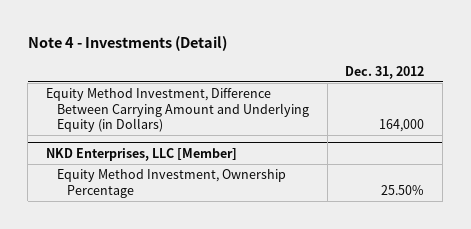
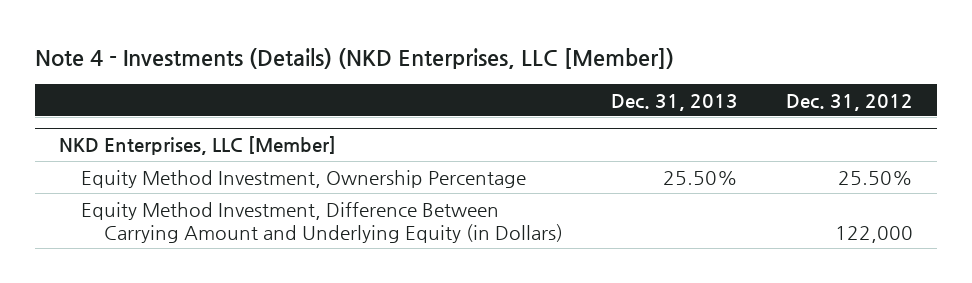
[27,35,227,51] Note 4 - Investments (Detail) -> [35,47,675,69] Note 4 - Investments (Details) (NKD Enterprises, LLC [Member])
none -> [610,93,738,111] Dec. 31, 2013
[46,88,309,132] Equity Method Investment, Difference Between Carrying Amount and Underlying Equity (in Dollars) -> none
none -> [81,201,563,244] Equity Method Investment, Difference Between Carrying Amount and Underlying Equity (in Dollars)

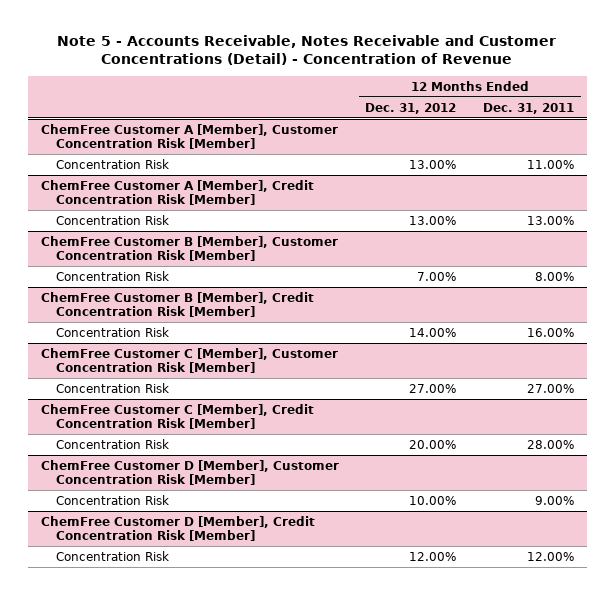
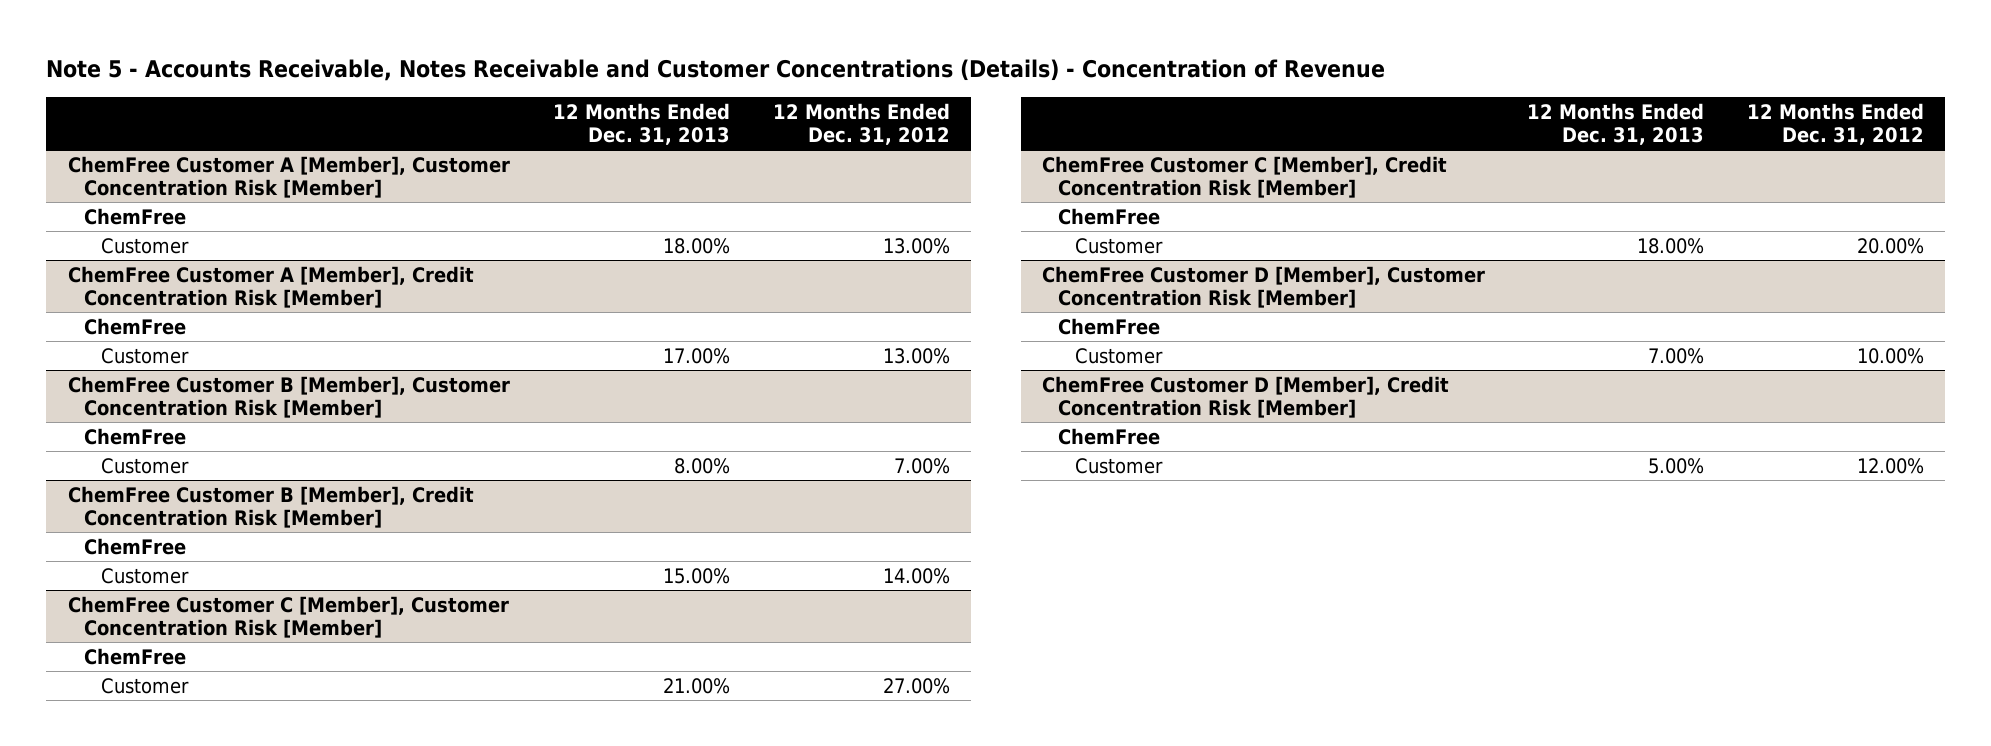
[57,34,557,66] Note 5 - Accounts Receivable, Notes Receivable and Customer Concentrations (Detail) - Concentration of Revenue -> [46,59,1386,82] Note 5 - Accounts Receivable, Notes Receivable and Customer Concentrations (Details) - Concentration of Revenue
[482,102,574,114] Dec. 31, 2011 -> none
none -> [553,102,731,146] 12 Months Ended Dec. 31, 2013
none -> [84,207,187,225] ChemFree
[55,158,169,169] Concentration Risk -> [100,237,189,254] Customer
none -> [84,317,187,335] ChemFree
[55,214,169,225] Concentration Risk -> [100,347,189,364] Customer
none -> [84,427,187,445] ChemFree
[55,270,169,281] Concentration Risk -> [100,457,189,474] Customer
none -> [84,537,187,555] ChemFree
[55,326,169,337] Concentration Risk -> [100,567,189,584] Customer
none -> [84,647,187,665] ChemFree
[55,382,169,393] Concentration Risk -> [100,677,189,694] Customer
none -> [1058,207,1161,225] ChemFree
[55,438,169,449] Concentration Risk -> [1074,237,1163,254] Customer
none -> [1058,317,1161,335] ChemFree
[55,494,169,505] Concentration Risk -> [1074,347,1163,364] Customer
none -> [1058,427,1161,445] ChemFree
[55,550,169,561] Concentration Risk -> [1074,457,1163,474] Customer

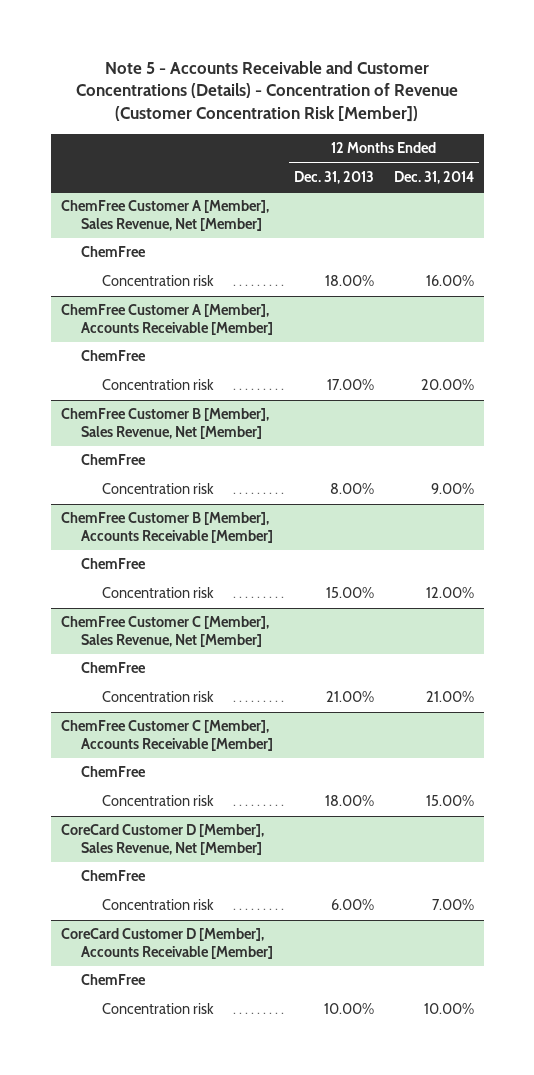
[46,59,1386,82] Note 5 - Accounts Receivable, Notes Receivable and Customer Concentrations (Details) - Concentration of Revenue -> [76,60,459,123] Note 5 - Accounts Receivable and Customer Concentrations (Details) - Concentration of Revenue (Customer Concentration Risk [Member])
[772,102,950,146] 12 Months Ended Dec. 31, 2012 -> none
none -> [393,170,474,184] Dec. 31, 2014
[67,155,510,198] ChemFree Customer A [Member], Customer Concentration Risk [Member] -> none
none -> [60,200,269,232] ChemFree Customer A [Member], Sales Revenue, Net [Member]
[67,265,474,308] ChemFree Customer A [Member], Credit Concentration Risk [Member] -> none
[100,237,189,254] Customer -> [102,275,215,287] Concentration risk
none -> [60,304,274,336] ChemFree Customer A [Member], Accounts Receivable [Member]
[67,375,510,418] ChemFree Customer B [Member], Customer Concentration Risk [Member] -> none
[100,347,189,364] Customer -> [102,379,215,391] Concentration risk
none -> [60,408,269,440] ChemFree Customer B [Member], Sales Revenue, Net [Member]
[67,485,474,528] ChemFree Customer B [Member], Credit Concentration Risk [Member] -> none
[100,457,189,474] Customer -> [102,483,215,495] Concentration risk
none -> [60,512,274,544] ChemFree Customer B [Member], Accounts Receivable [Member]
[67,595,509,638] ChemFree Customer C [Member], Customer Concentration Risk [Member] -> none
[100,567,189,584] Customer -> [102,587,215,599] Concentration risk
none -> [60,616,269,648] ChemFree Customer C [Member], Sales Revenue, Net [Member]
[1041,155,1447,198] ChemFree Customer C [Member], Credit Concentration Risk [Member] -> none
[100,677,189,694] Customer -> [102,691,215,703] Concentration risk
none -> [60,720,274,752] ChemFree Customer C [Member], Accounts Receivable [Member]
[1041,265,1485,308] ChemFree Customer D [Member], Customer Concentration Risk [Member] -> none
[1074,237,1163,254] Customer -> [102,795,215,807] Concentration risk
none -> [60,824,264,856] CoreCard Customer D [Member], Sales Revenue, Net [Member]
[1074,347,1163,364] Customer -> none
[1041,375,1449,418] ChemFree Customer D [Member], Credit Concentration Risk [Member] -> none
none -> [102,899,215,911] Concentration risk
none -> [60,928,274,960] CoreCard Customer D [Member], Accounts Receivable [Member]
[1074,457,1163,474] Customer -> none
none -> [102,1003,215,1015] Concentration risk

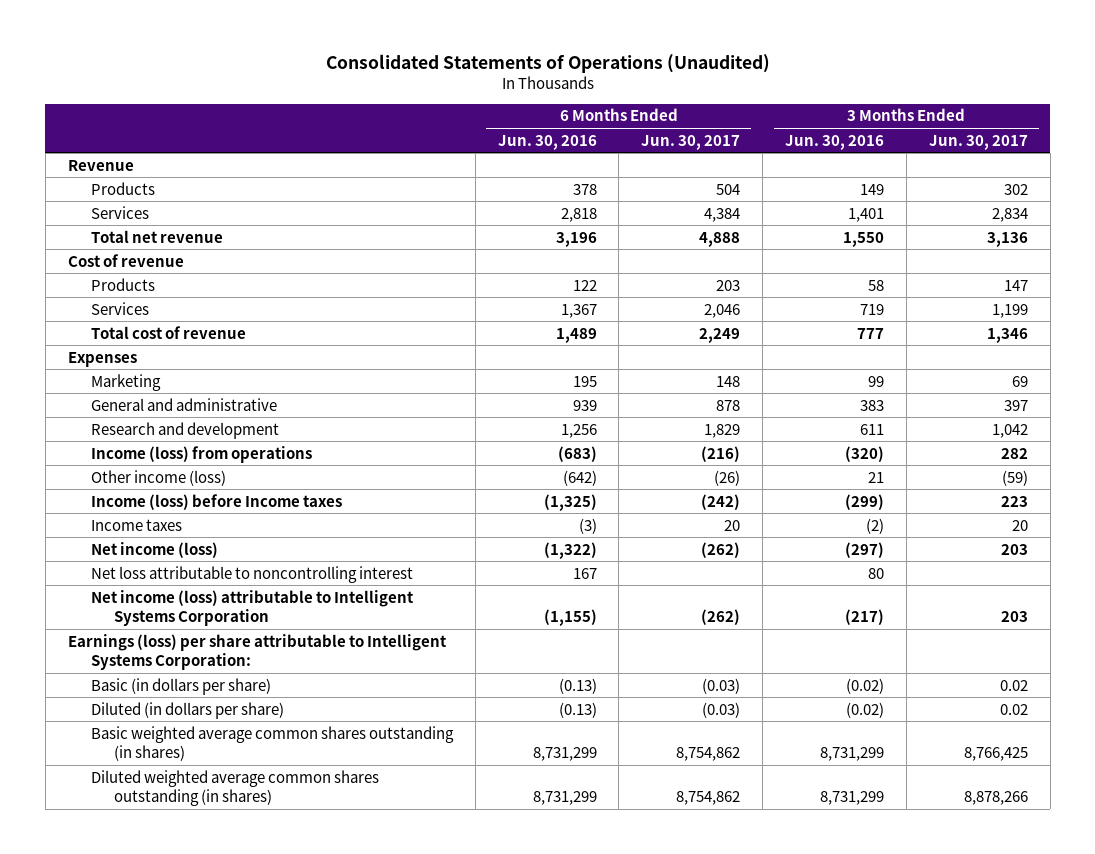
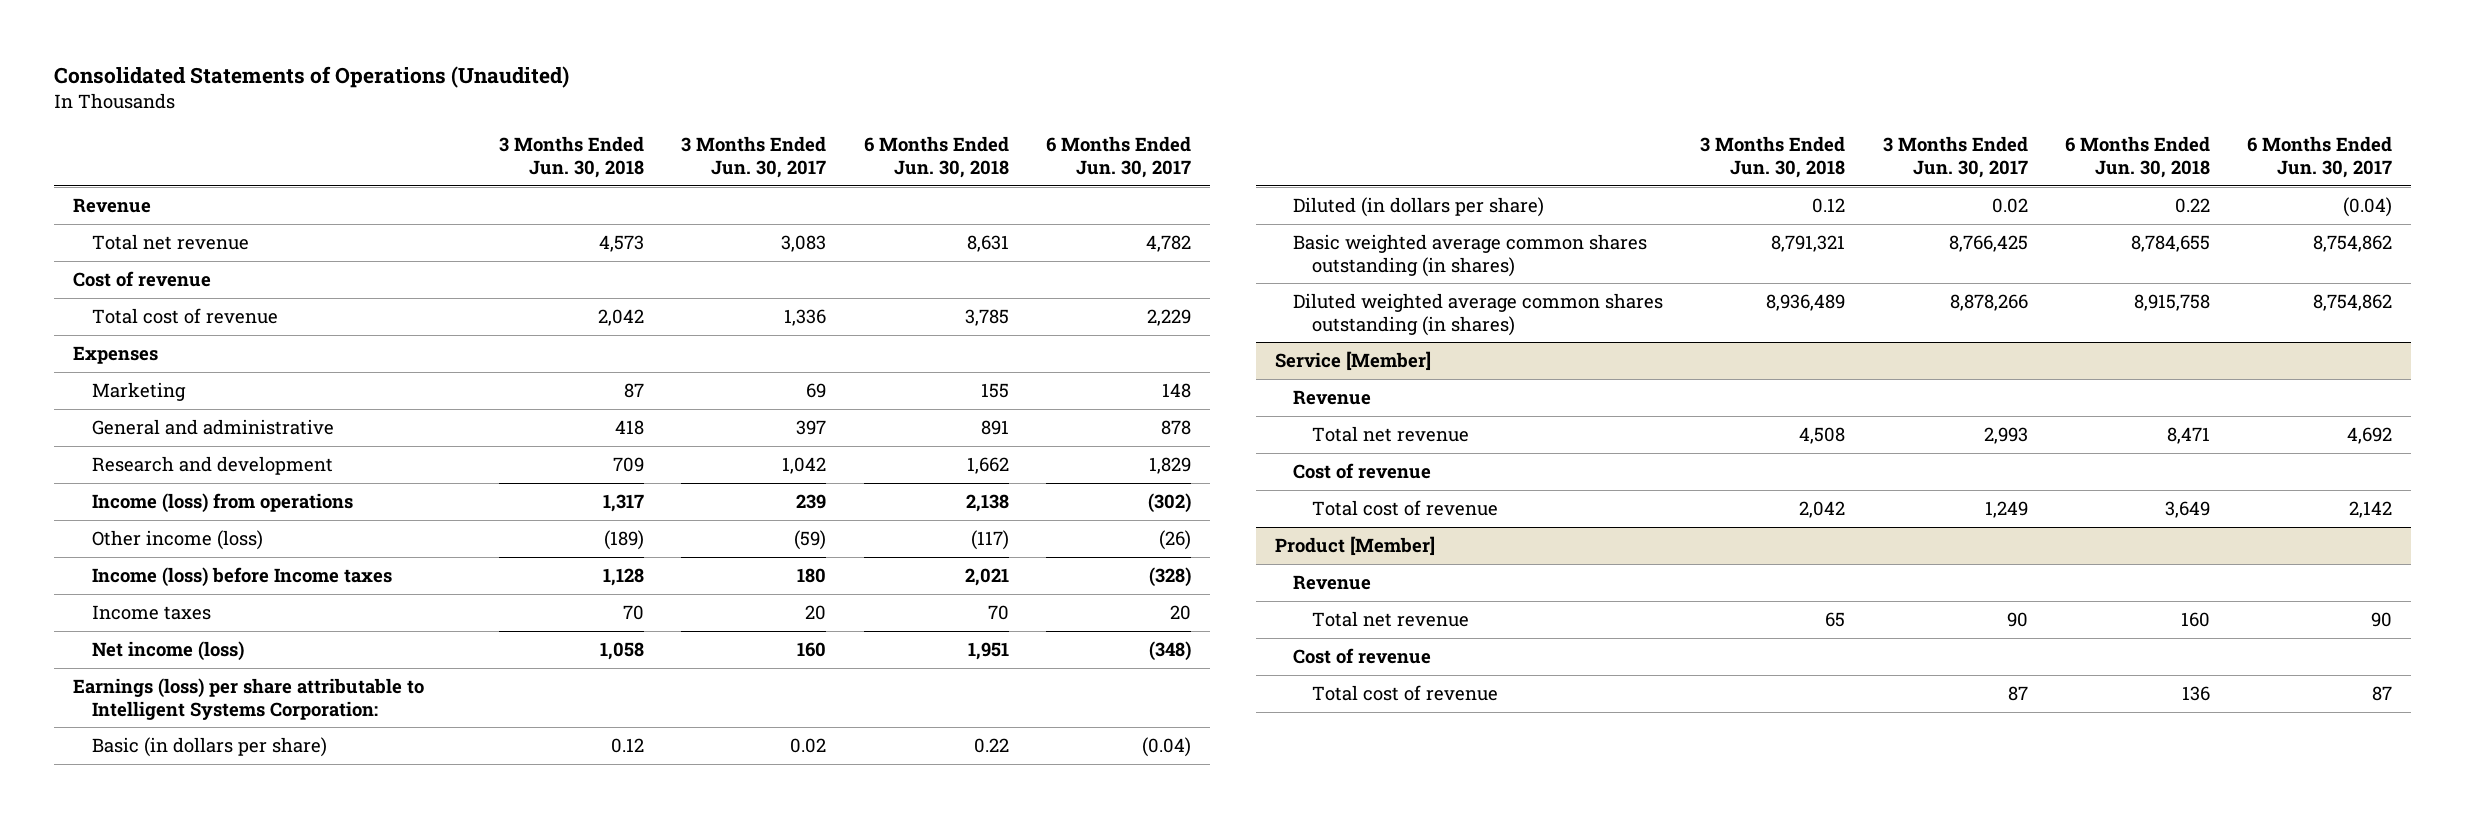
[497,134,597,150] Jun. 30, 2016 -> none
[784,134,884,150] Jun. 30, 2016 -> none
none -> [498,136,644,179] 3 Months Ended Jun. 30, 2018
none -> [863,136,1009,179] 6 Months Ended Jun. 30, 2018
[90,181,155,195] Products -> none
[90,205,149,219] Services -> none
[699,231,741,247] 4,888 -> [1145,235,1191,253] 4,782
[986,231,1028,247] 3,136 -> [781,235,827,253] 3,083
[90,277,155,291] Products -> none
[90,301,149,315] Services -> none
[699,327,741,343] 2,249 -> [1146,309,1191,327] 2,229
[986,327,1028,343] 1,346 -> [784,309,827,327] 1,336
[701,445,741,462] (216) -> [1147,493,1191,514] (302)
[1000,447,1028,459] 282 -> [796,494,827,510] 239
[701,493,741,510] (242) -> [1148,567,1191,588] (328)
[1000,495,1028,507] 223 -> [797,568,827,584] 180
[90,565,413,583] Net loss attributable to noncontrolling interest -> none
[90,589,414,627] Net income (loss) attributable to Intelligent Systems Corporation -> none
[701,541,741,558] (262) -> [1148,641,1191,662] (348)
[1000,543,1028,555] 203 -> [797,642,827,658] 160
[702,677,741,694] (0.03) -> [1141,737,1191,758] (0.04)
[702,701,741,718] (0.03) -> [2343,197,2393,218] (0.04)
none -> [1274,351,1431,372] Service [Member]
none -> [1293,390,1372,406] Revenue
none -> [1311,426,1469,443] Total net revenue
none -> [1293,463,1432,480] Cost of revenue
none -> [1311,500,1498,517] Total cost of revenue
none -> [1274,536,1435,557] Product [Member]
none -> [1293,575,1372,591] Revenue
none -> [1311,611,1469,628] Total net revenue
none -> [1293,648,1432,665] Cost of revenue
none -> [1311,685,1498,702] Total cost of revenue

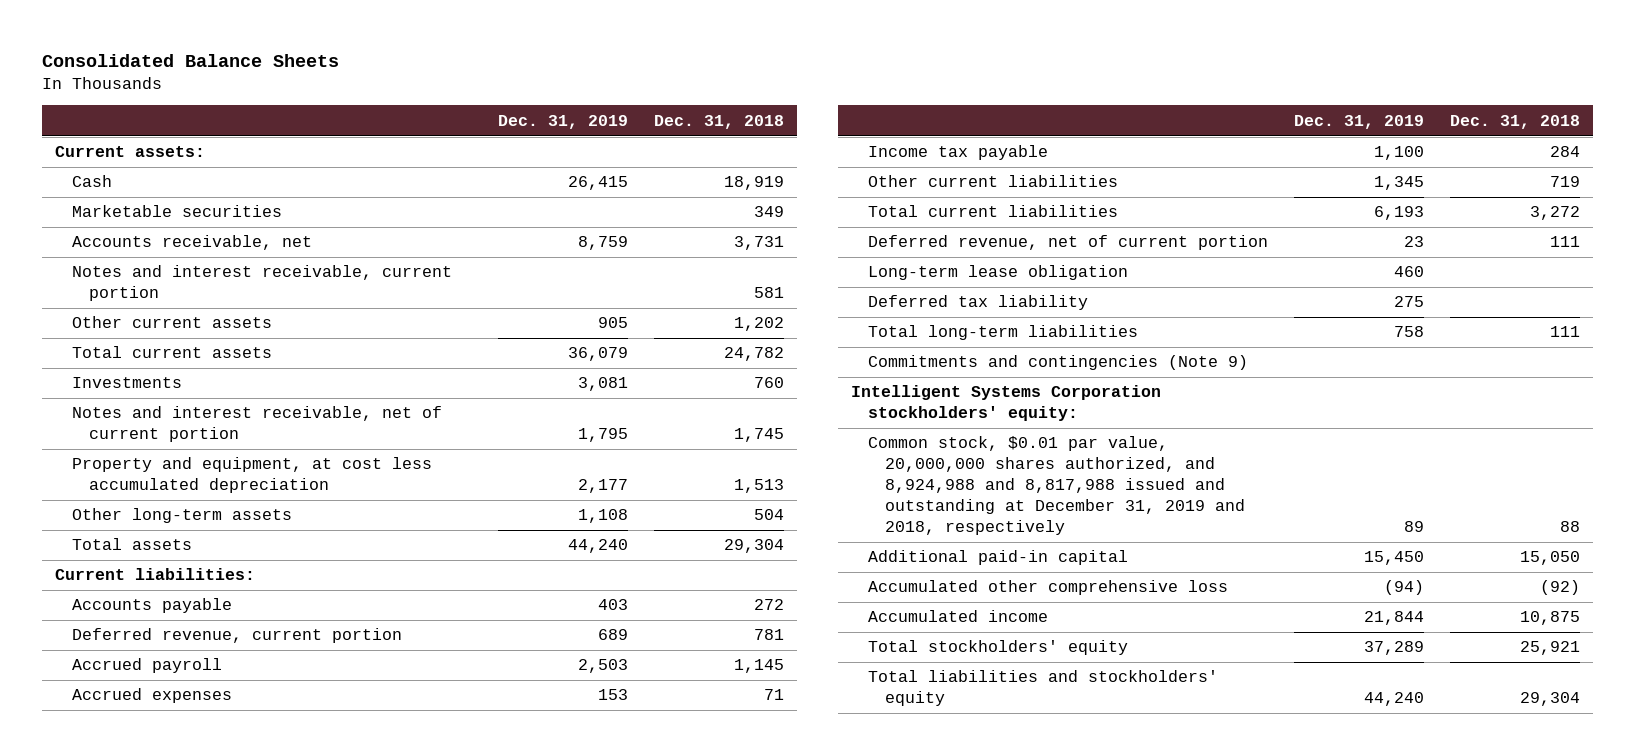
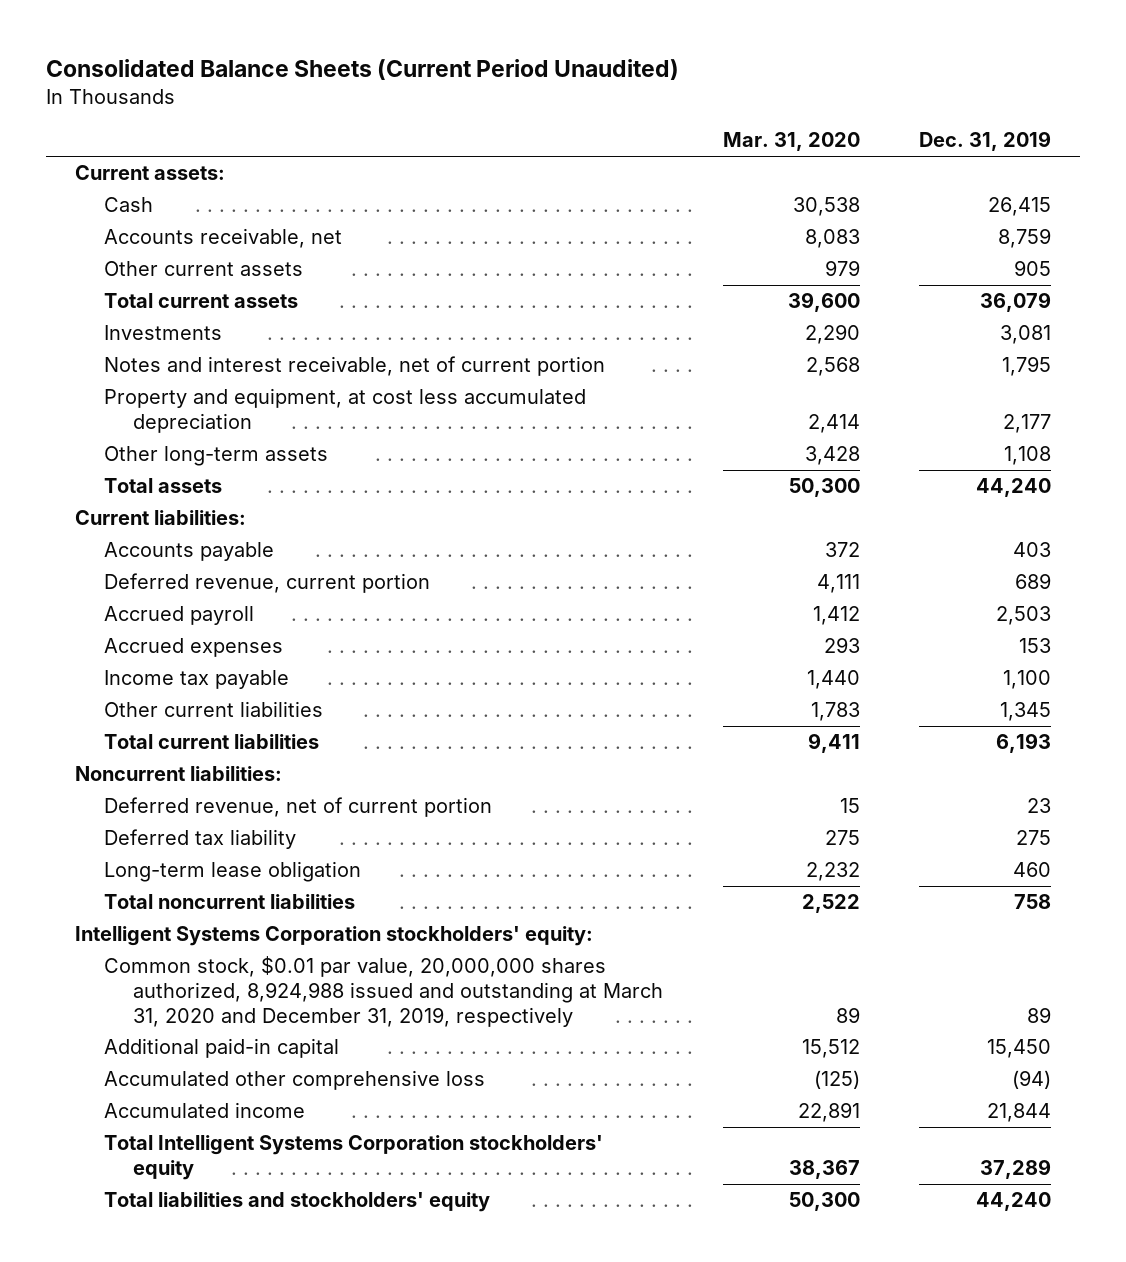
[41,53,339,67] Consolidated Balance Sheets -> [45,58,679,80] Consolidated Balance Sheets (Current Period Unaudited)
[654,114,785,129] Dec. 31, 2018 -> none
none -> [722,132,860,152] Mar. 31, 2020
[71,205,282,218] Marketable securities -> none
[71,265,452,302] Notes and interest receivable, current portion -> none
none -> [75,766,283,782] Noncurrent liabilities:
[867,355,1248,371] Commitments and contingencies (Note 9) -> none
[867,265,1128,281] Long-term lease obligation -> [104,861,362,883] Long-term lease obligation
[867,325,1138,341] Total long-term liabilities -> [104,894,356,910] Total noncurrent liabilities
[867,436,1245,535] Common stock, $0.01 par value, 20,000,000 shares authorized, and 8,924,988 and 8,817,988 issued and outstanding at December 31, 2019 and 2018, respectively -> [104,956,664,1027] Common stock, $0.01 par value, 20,000,000 shares authorized, 8,924,988 issued and outstanding at March 31, 2020 and December 31, 2019, respectively
[867,640,1128,656] Total stockholders' equity -> [104,1135,604,1180] Total Intelligent Systems Corporation stockholders' equity

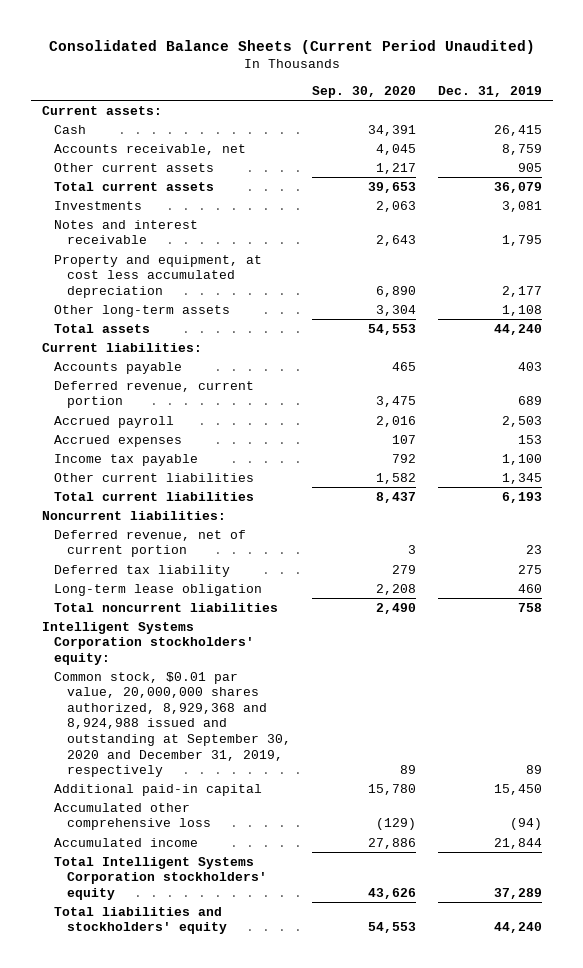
[722,132,860,152] Mar. 31, 2020 -> none
none -> [312,85,417,98] Sep. 30, 2020
[104,356,606,377] Notes and interest receivable, net of current portion -> [54,219,199,245] Notes and interest receivable
[104,956,664,1027] Common stock, $0.01 par value, 20,000,000 shares authorized, 8,924,988 issued and outstanding at March 31, 2020 and December 31, 2019, respectively -> [54,671,291,778] Common stock, $0.01 par value, 20,000,000 shares authorized, 8,929,368 and 8,924,988 issued and outstanding at September 30, 2020 and December 31, 2019, respectively

